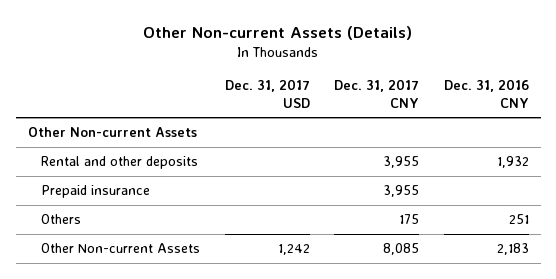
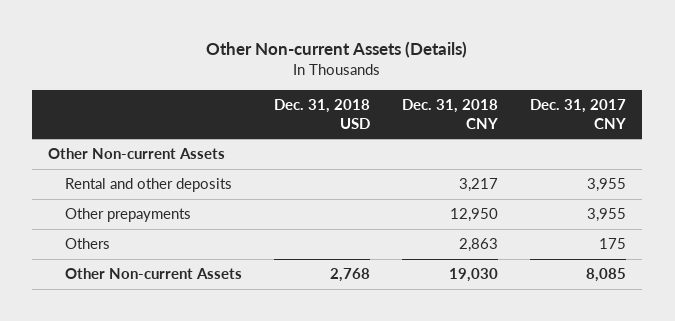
[224,79,310,108] Dec. 31, 2017 USD -> none
[443,79,529,108] Dec. 31, 2016 CNY -> none
none -> [274,98,371,129] Dec. 31, 2018 USD
none -> [402,98,499,129] Dec. 31, 2018 CNY
[41,185,151,199] Prepaid insurance -> [65,208,192,223] Other prepayments

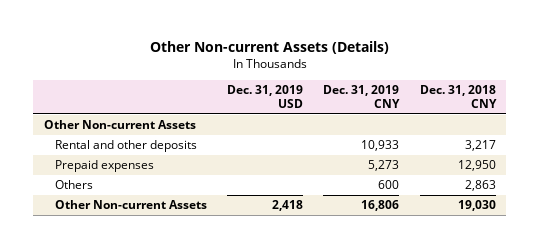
[274,98,371,129] Dec. 31, 2018 USD -> none
[530,98,627,129] Dec. 31, 2017 CNY -> none
none -> [226,84,303,108] Dec. 31, 2019 USD
none -> [323,84,401,108] Dec. 31, 2019 CNY
[65,208,192,223] Other prepayments -> [54,160,154,173] Prepaid expenses

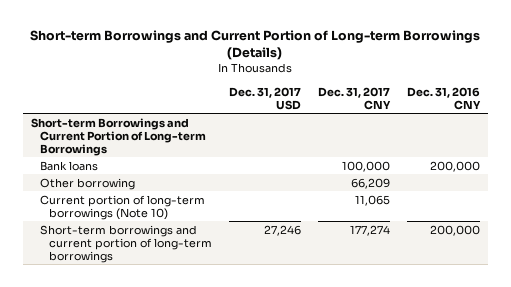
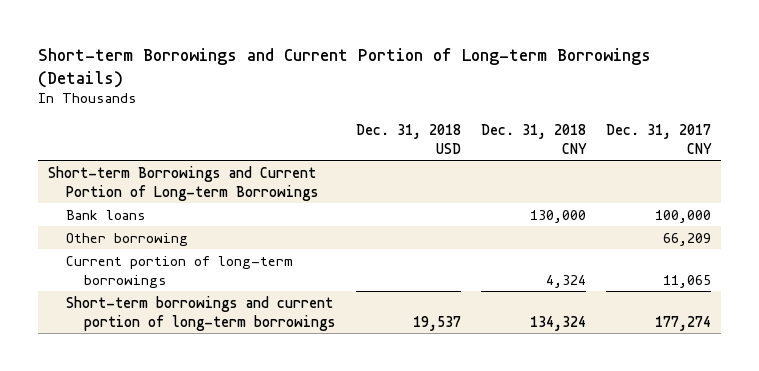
[229,86,302,110] Dec. 31, 2017 USD -> none
[406,86,481,110] Dec. 31, 2016 CNY -> none
none -> [355,123,461,154] Dec. 31, 2018 USD
none -> [480,123,587,154] Dec. 31, 2018 CNY
[40,194,206,220] Current portion of long-term borrowings (Note 10) -> [66,255,294,288] Current portion of long-term borrowings

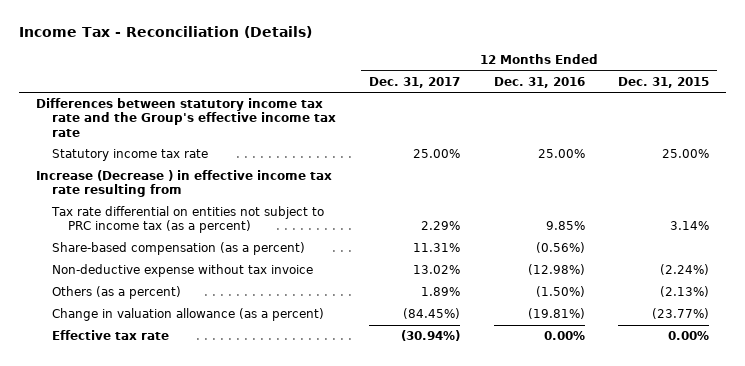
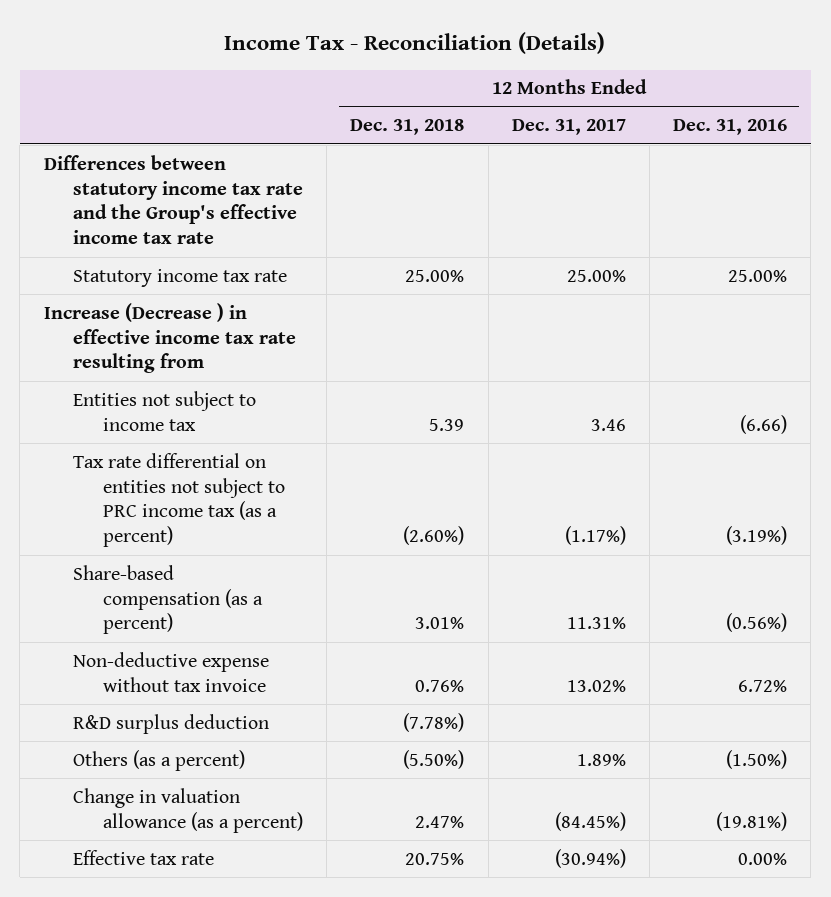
[617,76,709,88] Dec. 31, 2015 -> none
none -> [350,119,465,136] Dec. 31, 2018
none -> [73,390,257,431] Entities not subject to income tax
[421,221,461,231] 2.29% -> [564,526,626,546] (1.17%)
[545,221,585,231] 9.85% -> [726,526,788,546] (3.19%)
[527,264,585,276] (12.98%) -> [738,679,788,692] 6.72%
none -> [73,713,270,734] R&D surplus deduction

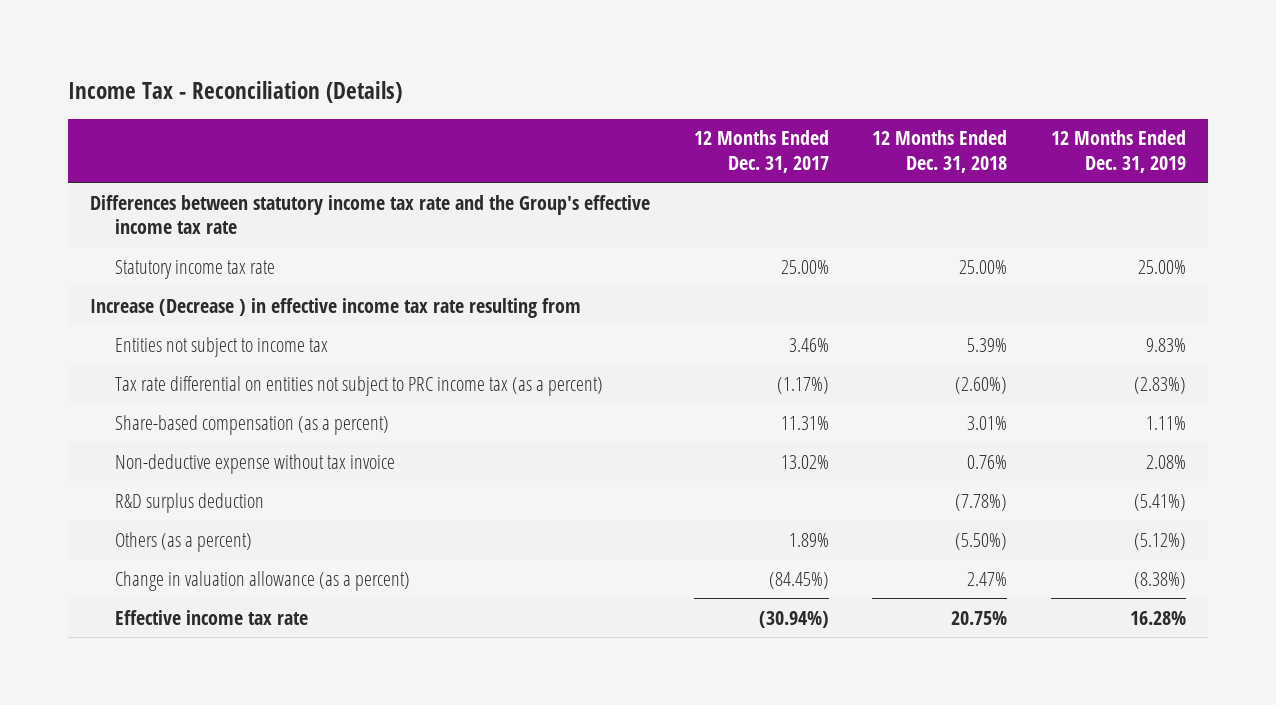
[673,119,788,136] Dec. 31, 2016 -> none
none -> [1050,130,1186,173] 12 Months Ended Dec. 31, 2019
[429,418,465,431] 5.39 -> [967,337,1008,352] 5.39%
[590,418,626,431] 3.46 -> [788,337,829,352] 3.46%
[73,849,215,865] Effective tax rate -> [115,609,309,625] Effective income tax rate

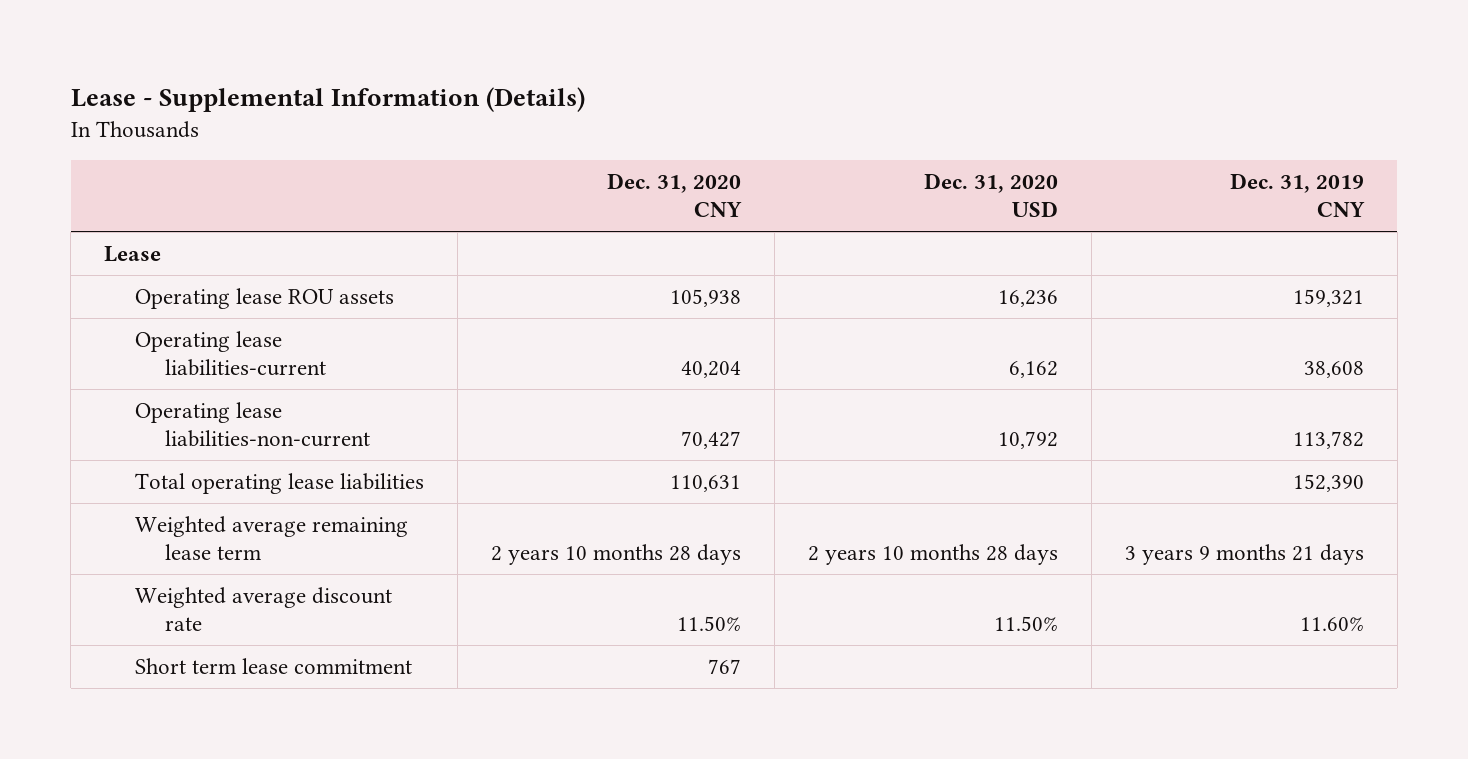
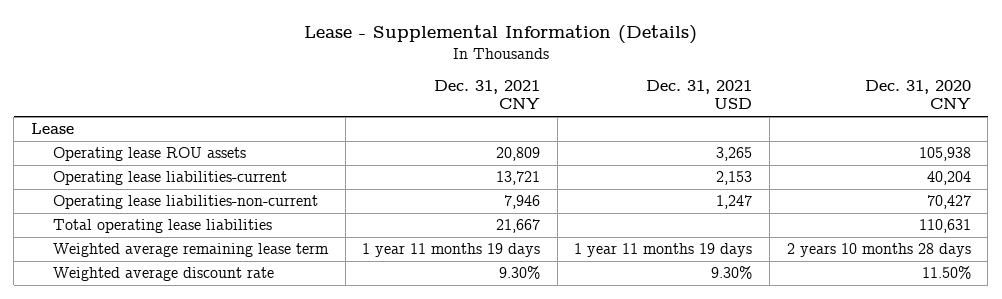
[923,173,1058,217] Dec. 31, 2020 USD -> none
[1229,173,1365,217] Dec. 31, 2019 CNY -> none
none -> [434,80,541,110] Dec. 31, 2021 CNY
none -> [646,80,753,110] Dec. 31, 2021 USD
[134,657,412,674] Short term lease commitment -> none

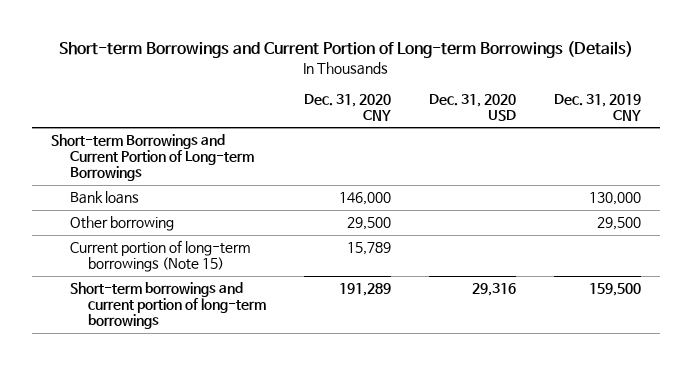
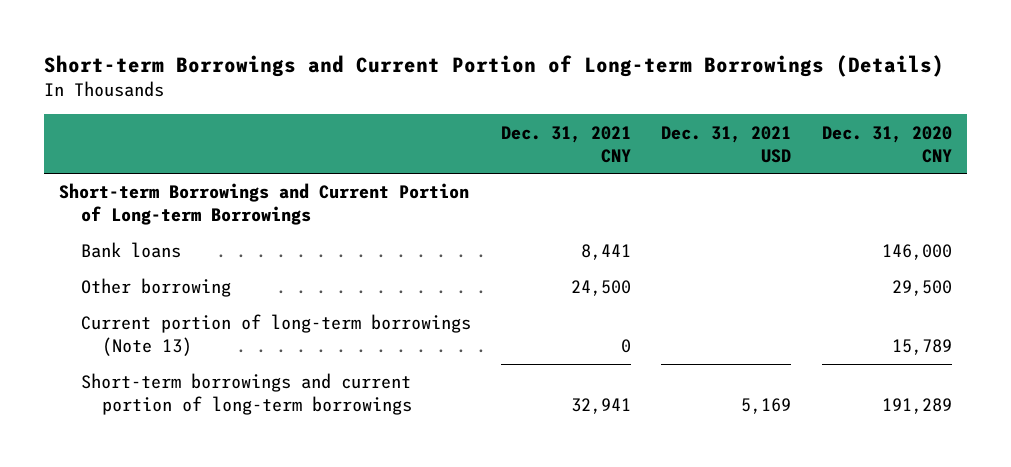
[428,93,516,121] Dec. 31, 2020 USD -> none
[553,93,641,121] Dec. 31, 2019 CNY -> none
none -> [500,125,631,163] Dec. 31, 2021 CNY
none -> [661,125,792,163] Dec. 31, 2021 USD
[69,240,250,273] Current portion of long-term borrowings (Note 15) -> [80,314,471,357] Current portion of long-term borrowings (Note 13)

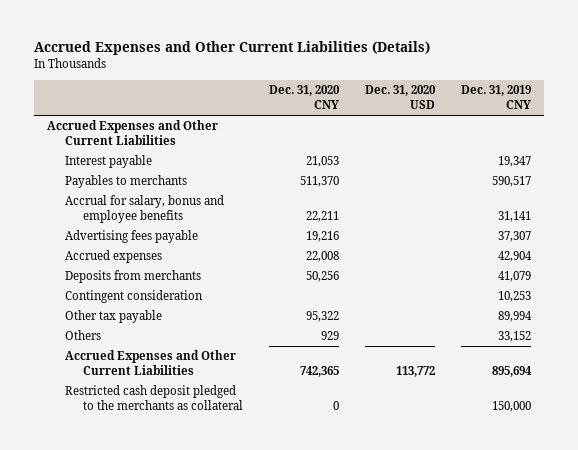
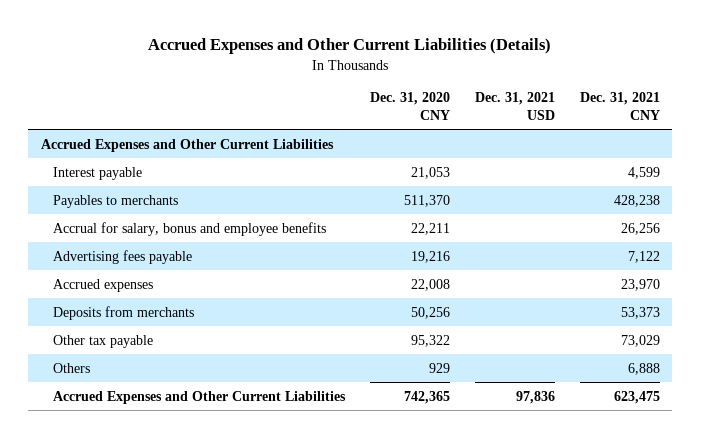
[365,85,437,110] Dec. 31, 2020 USD -> none
[461,85,532,110] Dec. 31, 2019 CNY -> none
none -> [474,92,555,121] Dec. 31, 2021 USD
none -> [579,92,660,121] Dec. 31, 2021 CNY
[64,290,203,304] Contingent consideration -> none
[64,385,243,411] Restricted cash deposit pledged to the merchants as collateral -> none

